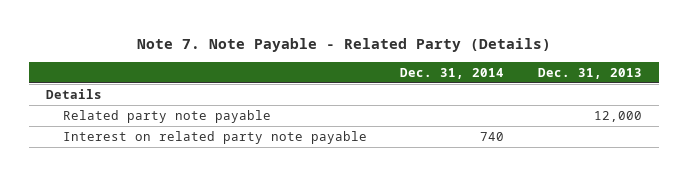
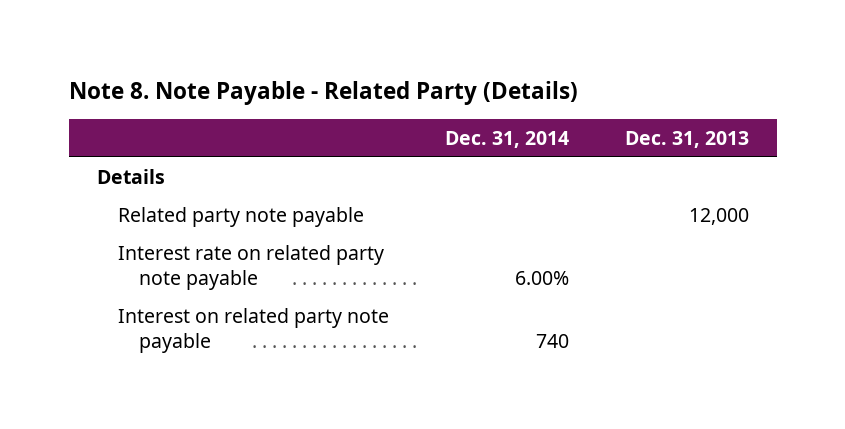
[137,38,552,53] Note 7. Note Payable - Related Party (Details) -> [68,81,578,106] Note 8. Note Payable - Related Party (Details)
none -> [117,245,384,291] Interest rate on related party note payable

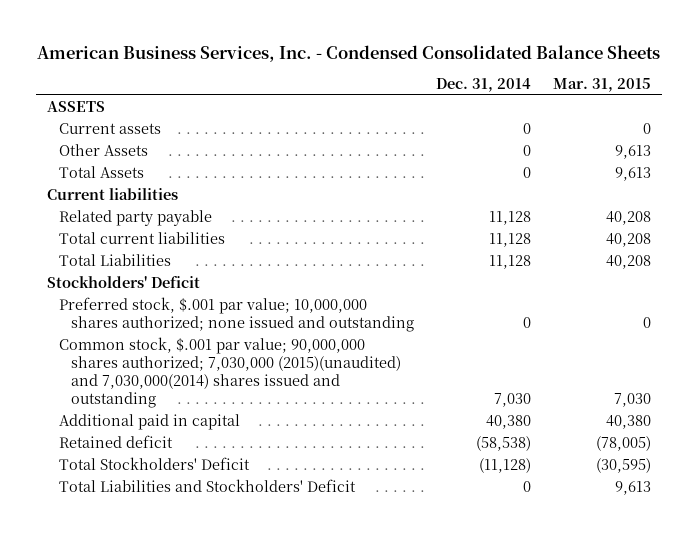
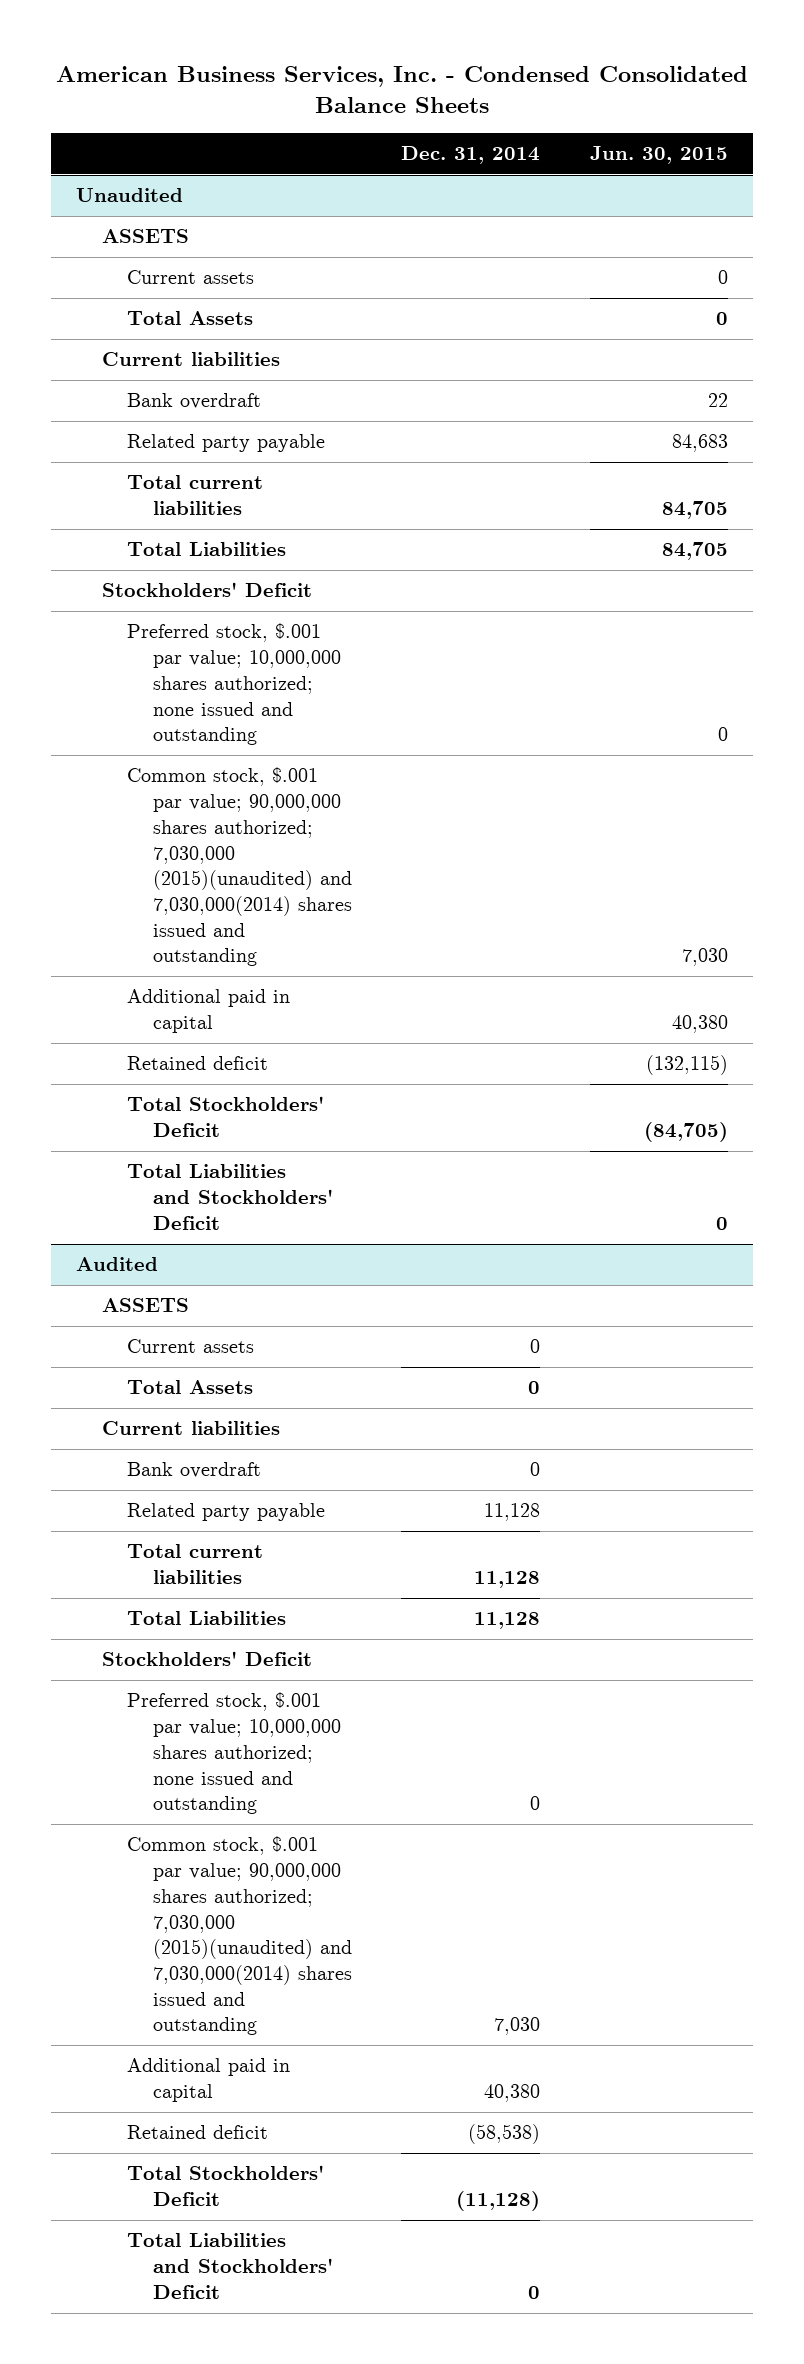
[552,77,651,92] Mar. 31, 2015 -> none
none -> [590,146,729,165] Jun. 30, 2015
none -> [76,188,184,203] Unaudited
none -> [101,229,189,244] ASSETS
none -> [127,270,255,285] Current assets
none -> [127,311,254,326] Total Assets
none -> [101,352,280,367] Current liabilities
none -> [127,393,262,410] Bank overdraft
none -> [127,434,326,453] Related party payable
none -> [127,475,264,516] Total current liabilities
none -> [127,542,287,557] Total Liabilities
none -> [101,582,312,598] Stockholders' Deficit
none -> [127,623,341,746] Preferred stock, $.001 par value; 10,000,000 shares authorized; none issued and outstanding
none -> [127,767,352,967] Common stock, $.001 par value; 90,000,000 shares authorized; 7,030,000 (2015)(unaudited) and 7,030,000(2014) shares issued and outstanding
none -> [127,989,291,1034] Additional paid in capital
none -> [127,1056,269,1071] Retained deficit
none -> [127,1096,325,1138] Total Stockholders' Deficit
none -> [127,1164,333,1230] Total Liabilities and Stockholders' Deficit
none -> [76,1257,159,1272] Audited
[58,144,148,157] Other Assets -> none
none -> [127,1462,262,1479] Bank overdraft

